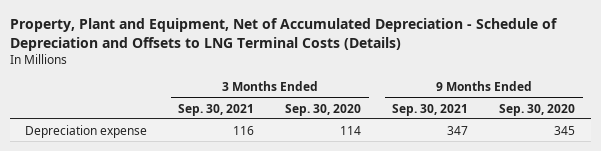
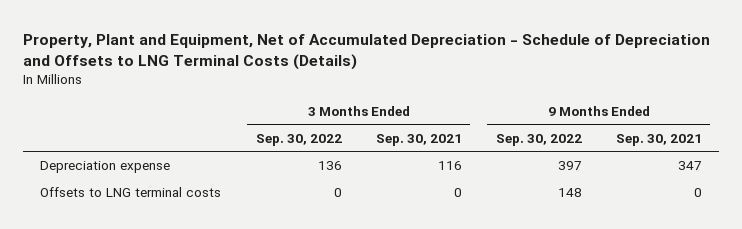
[285,103,362,116] Sep. 30, 2020 -> none
[499,103,576,116] Sep. 30, 2020 -> none
none -> [255,133,342,146] Sep. 30, 2022
none -> [495,133,582,146] Sep. 30, 2022
none -> [40,187,222,198] Offsets to LNG terminal costs

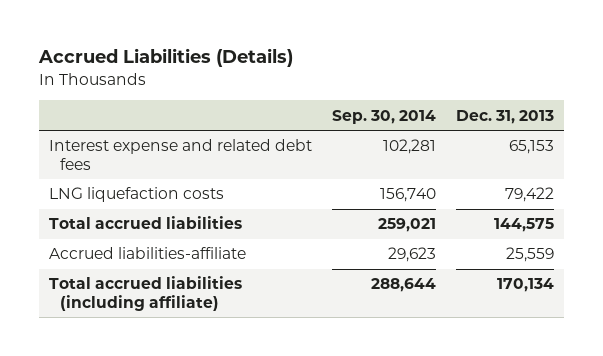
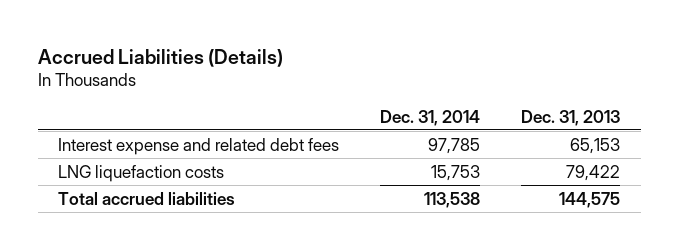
[331,109,436,124] Sep. 30, 2014 -> none
none -> [380,109,481,126] Dec. 31, 2014
[49,247,247,260] Accrued liabilities-affiliate -> none
[49,276,243,312] Total accrued liabilities (including affiliate) -> none

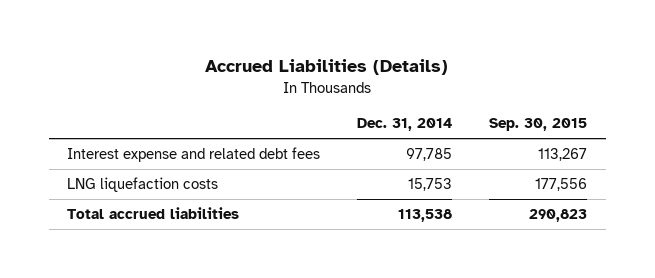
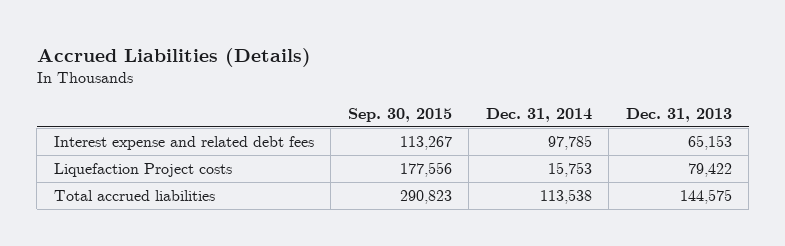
none -> [625,107,732,122] Dec. 31, 2013
[67,177,219,193] LNG liquefaction costs -> [53,163,232,178] Liquefaction Project costs

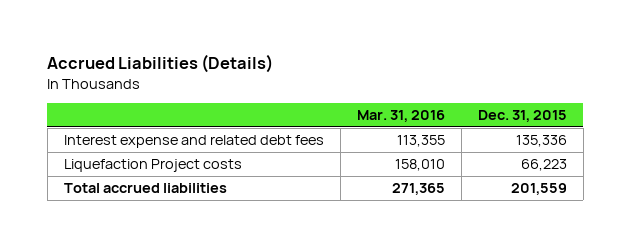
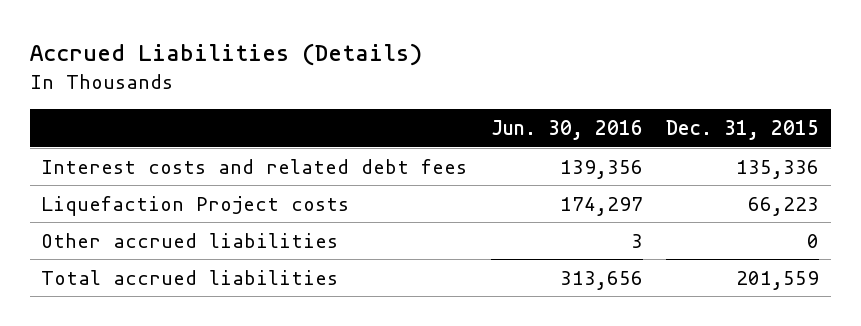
[356,110,445,123] Mar. 31, 2016 -> none
none -> [490,120,643,141] Jun. 30, 2016
[63,135,324,149] Interest expense and related debt fees -> [41,158,468,174] Interest costs and related debt fees
none -> [41,232,339,248] Other accrued liabilities

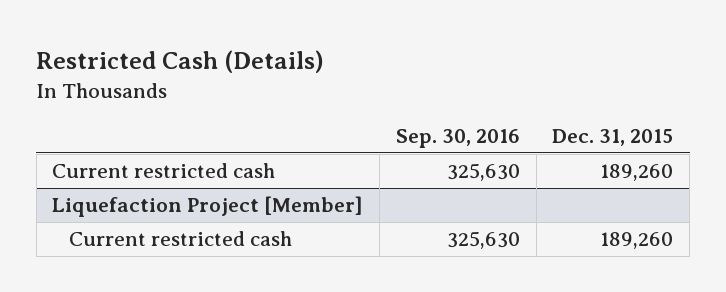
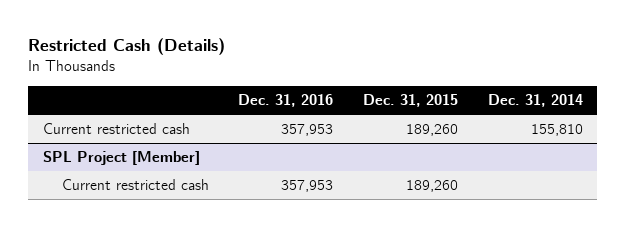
[395,128,520,148] Sep. 30, 2016 -> none
none -> [238,94,334,108] Dec. 31, 2016
none -> [487,94,583,108] Dec. 31, 2014
[52,196,364,218] Liquefaction Project [Member] -> [43,151,201,166] SPL Project [Member]

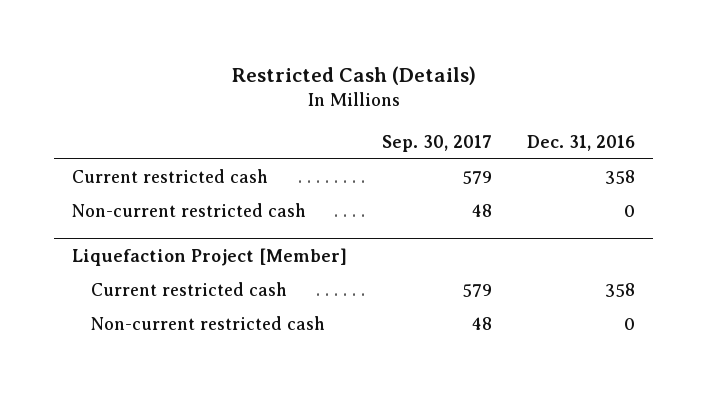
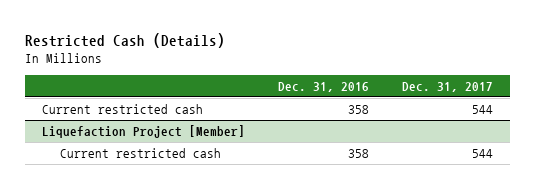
[382,134,493,152] Sep. 30, 2017 -> none
none -> [402,81,494,92] Dec. 31, 2017
[71,203,306,218] Non-current restricted cash -> none
[90,316,325,331] Non-current restricted cash -> none

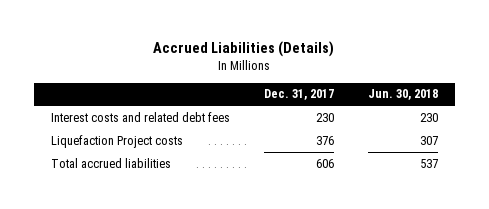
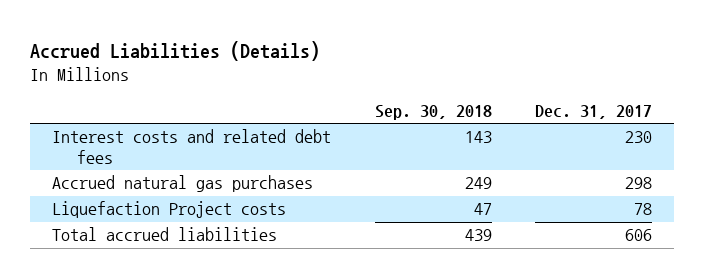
[367,89,438,101] Jun. 30, 2018 -> none
none -> [374,105,492,121] Sep. 30, 2018
none -> [51,175,313,193] Accrued natural gas purchases
[315,135,334,145] 376 -> [634,203,653,216] 78

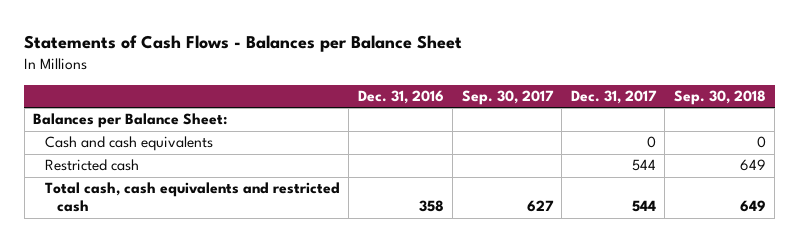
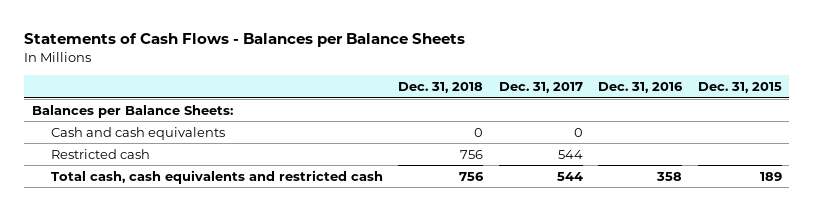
[24,35,463,53] Statements of Cash Flows - Balances per Balance Sheet -> [23,33,465,48] Statements of Cash Flows - Balances per Balance Sheets
[461,90,554,106] Sep. 30, 2017 -> none
[673,90,766,106] Sep. 30, 2018 -> none
none -> [398,82,484,94] Dec. 31, 2018
none -> [697,82,782,94] Dec. 31, 2015
[33,113,228,129] Balances per Balance Sheet: -> [31,104,233,118] Balances per Balance Sheets:

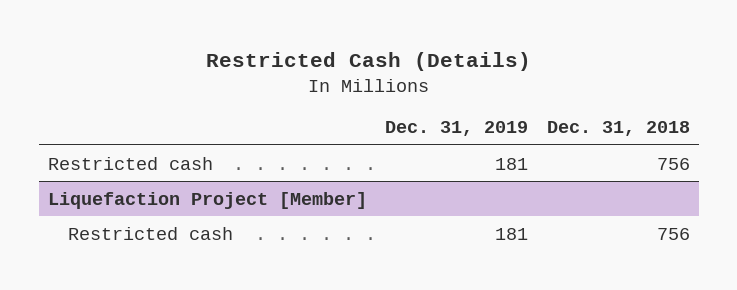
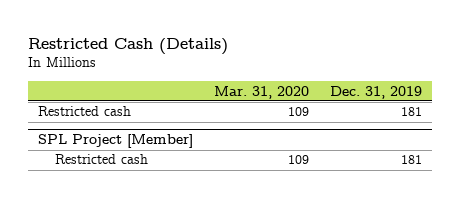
[546,121,690,137] Dec. 31, 2018 -> none
none -> [214,85,310,99] Mar. 31, 2020
[47,191,367,209] Liquefaction Project [Member] -> [38,134,194,149] SPL Project [Member]

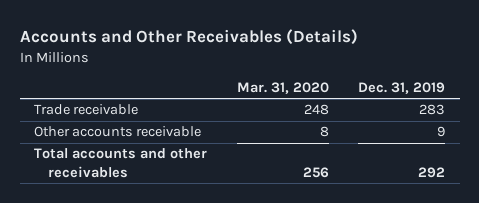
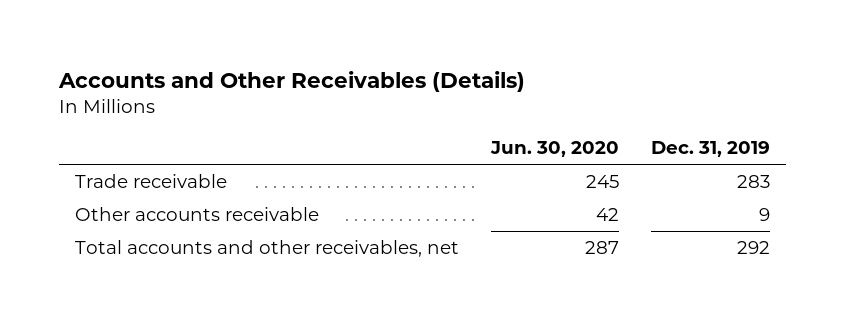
[236,82,329,95] Mar. 31, 2020 -> none
none -> [490,141,620,158] Jun. 30, 2020
[34,148,208,178] Total accounts and other receivables -> [74,240,459,258] Total accounts and other receivables, net

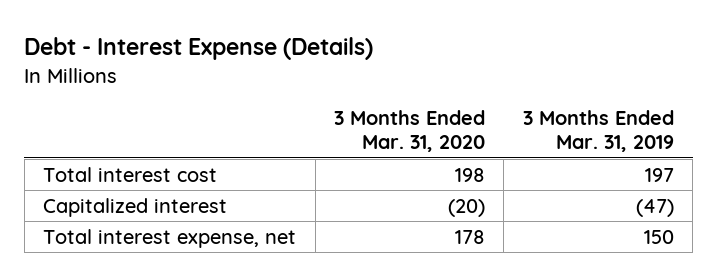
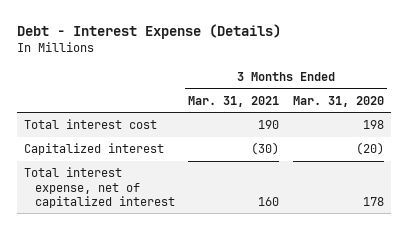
[522,110,674,153] 3 Months Ended Mar. 31, 2019 -> none
none -> [188,95,280,107] Mar. 31, 2021
[43,228,297,248] Total interest expense, net -> [23,167,175,209] Total interest expense, net of capitalized interest

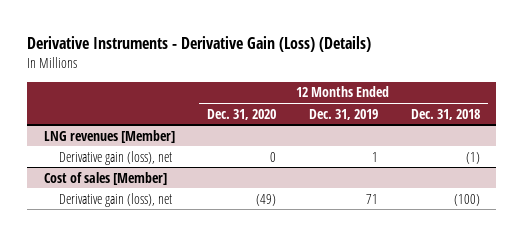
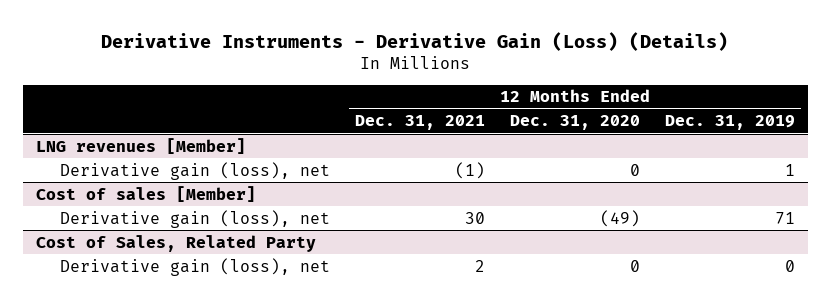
[410,108,480,120] Dec. 31, 2018 -> none
none -> [355,115,486,131] Dec. 31, 2021
none -> [35,234,316,252] Cost of Sales, Related Party
none -> [59,257,330,276] Derivative gain (loss), net

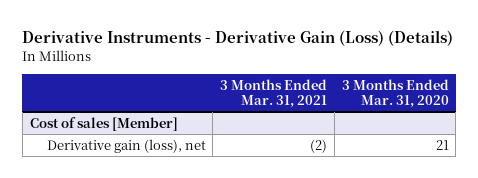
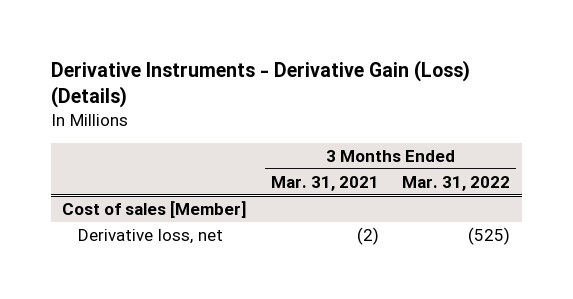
[341,78,449,109] 3 Months Ended Mar. 31, 2020 -> none
none -> [402,175,511,191] Mar. 31, 2022
[46,138,206,153] Derivative gain (loss), net -> [77,229,223,245] Derivative loss, net

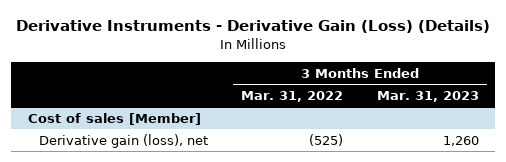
[270,175,379,191] Mar. 31, 2021 -> none
none -> [376,91,479,103] Mar. 31, 2023
[77,229,223,245] Derivative loss, net -> [38,133,208,148] Derivative gain (loss), net

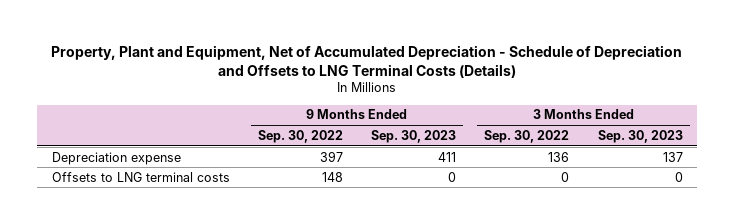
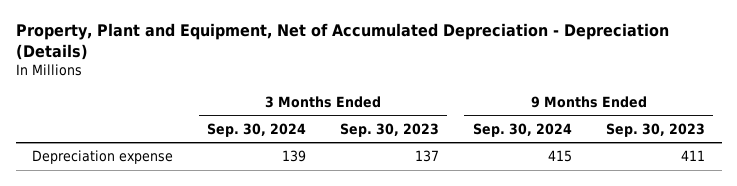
[51,44,683,78] Property, Plant and Equipment, Net of Accumulated Depreciation - Schedule of Depreciation and Offsets to LNG Terminal Costs (Details) -> [15,23,669,61] Property, Plant and Equipment, Net of Accumulated Depreciation - Depreciation (Details)
[257,129,343,143] Sep. 30, 2022 -> none
[484,129,570,143] Sep. 30, 2022 -> none
none -> [207,122,307,137] Sep. 30, 2024
none -> [472,122,572,137] Sep. 30, 2024
[51,171,230,182] Offsets to LNG terminal costs -> none

